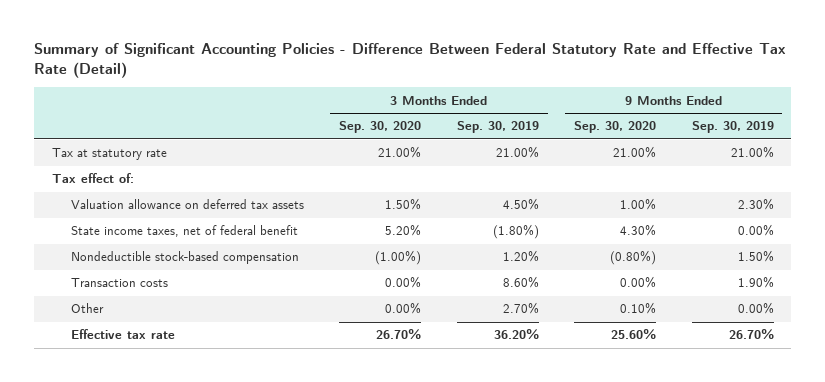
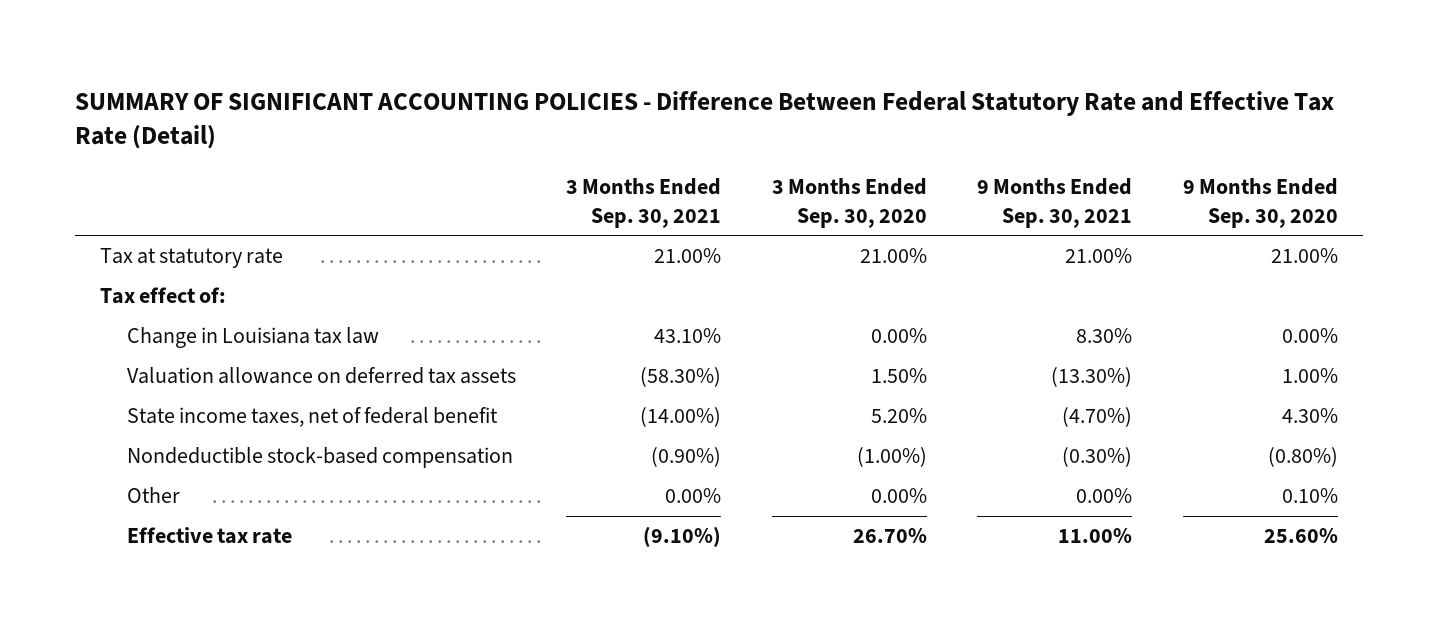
[33,43,786,79] Summary of Significant Accounting Policies - Difference Between Federal Statutory Rate and Effective Tax Rate (Detail) -> [75,90,1335,150] SUMMARY OF SIGNIFICANT ACCOUNTING POLICIES - Difference Between Federal Statutory Rate and Effective Tax Rate (Detail)
[456,121,539,134] Sep. 30, 2019 -> none
[691,121,774,134] Sep. 30, 2019 -> none
none -> [566,177,722,228] 3 Months Ended Sep. 30, 2021
none -> [977,177,1133,228] 9 Months Ended Sep. 30, 2021
none -> [127,327,380,349] Change in Louisiana tax law
[70,278,168,288] Transaction costs -> none

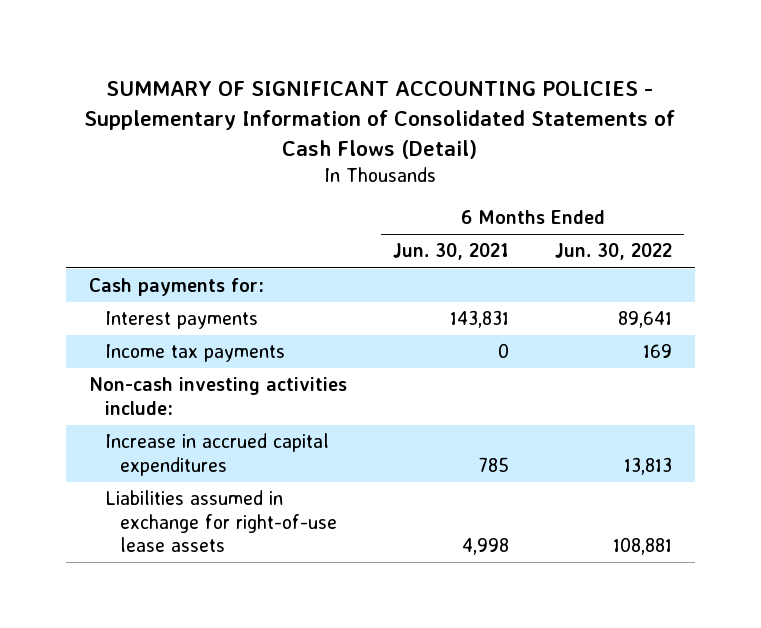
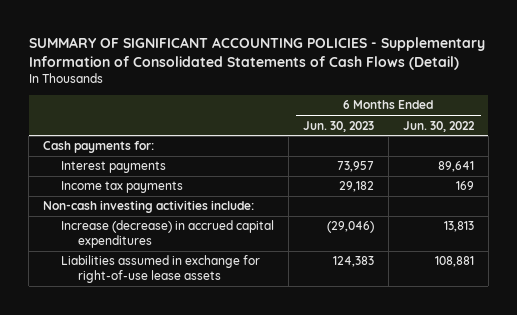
[392,243,509,261] Jun. 30, 2021 -> none
none -> [302,120,374,132] Jun. 30, 2023
[104,433,329,476] Increase in accrued capital expenditures -> [60,220,274,249] Increase (decrease) in accrued capital expenditures

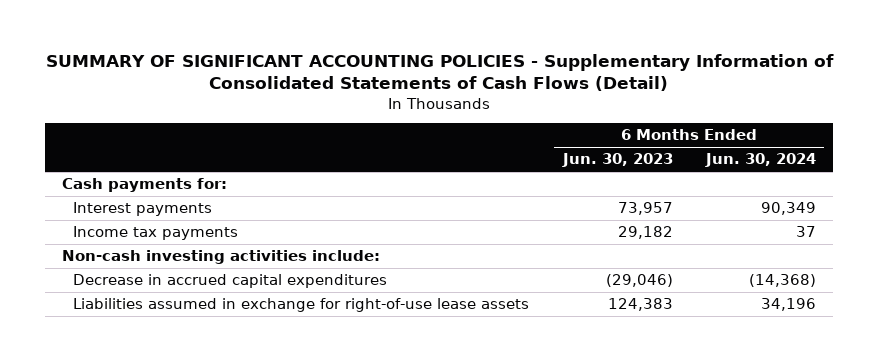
[402,120,475,132] Jun. 30, 2022 -> none
none -> [704,153,816,168] Jun. 30, 2024
[60,220,274,249] Increase (decrease) in accrued capital expenditures -> [73,274,388,289] Decrease in accrued capital expenditures

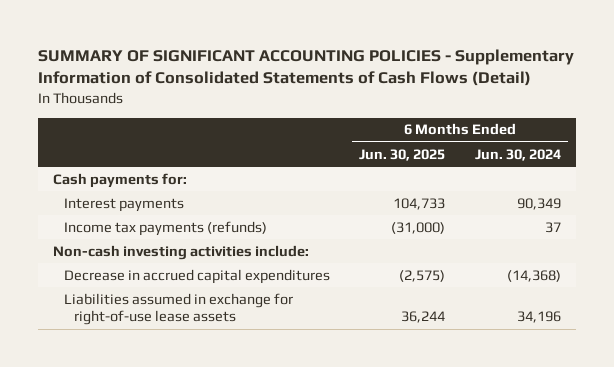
[561,153,673,168] Jun. 30, 2023 -> none
none -> [359,148,446,161] Jun. 30, 2025
[73,226,239,241] Income tax payments -> [63,220,267,236] Income tax payments (refunds)

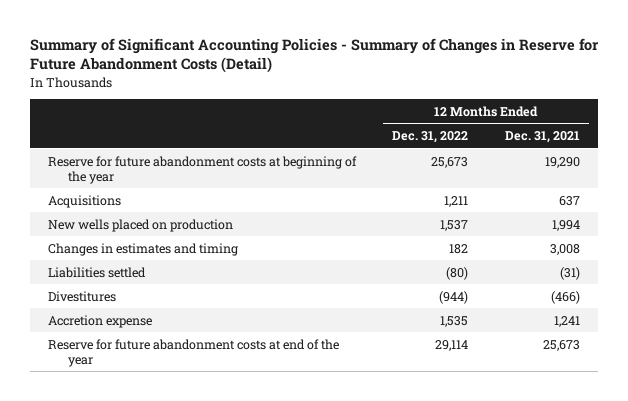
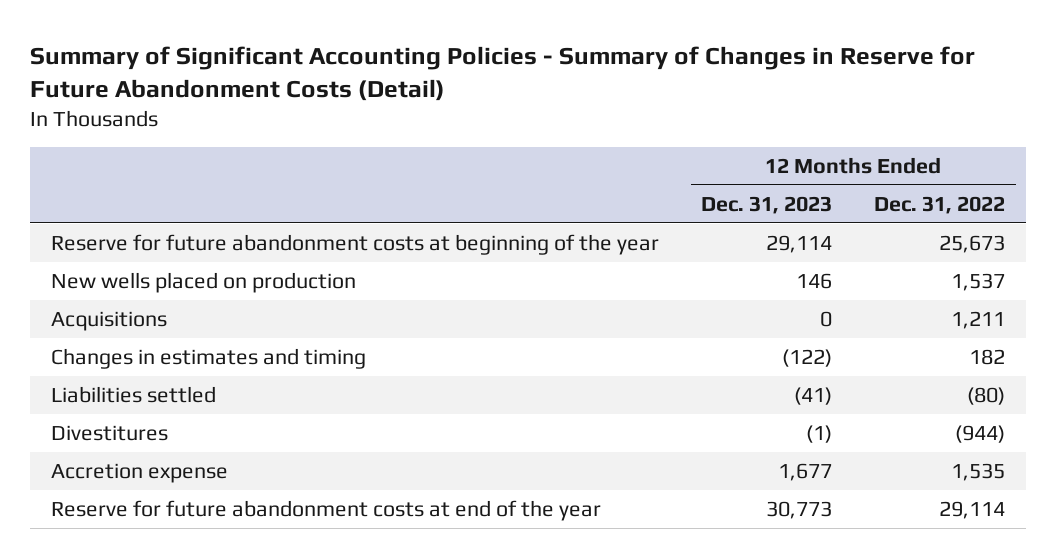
[504,131,580,144] Dec. 31, 2021 -> none
none -> [701,195,833,214] Dec. 31, 2023
[48,194,122,208] Acquisitions -> [51,310,168,331] Acquisitions

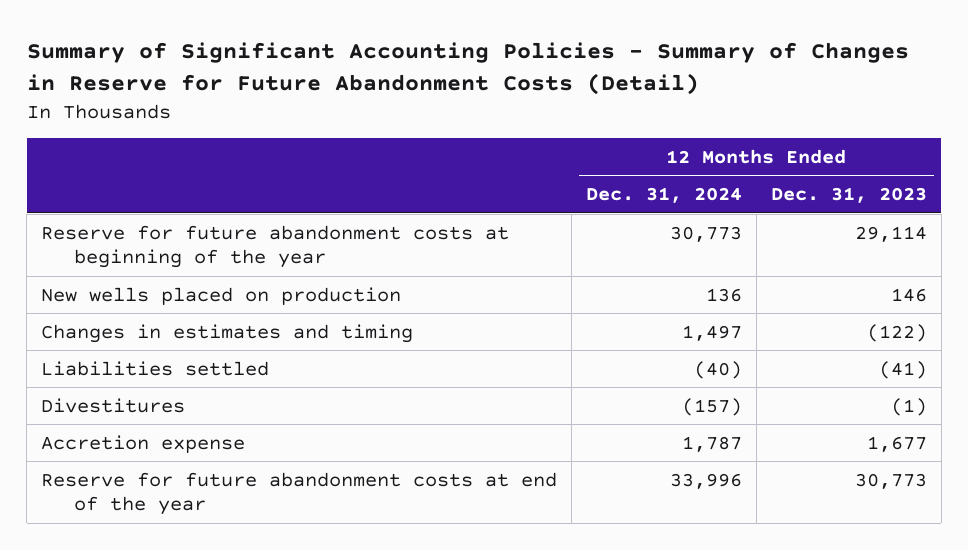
[874,195,1006,214] Dec. 31, 2022 -> none
none -> [585,187,742,204] Dec. 31, 2024
[51,310,168,331] Acquisitions -> none

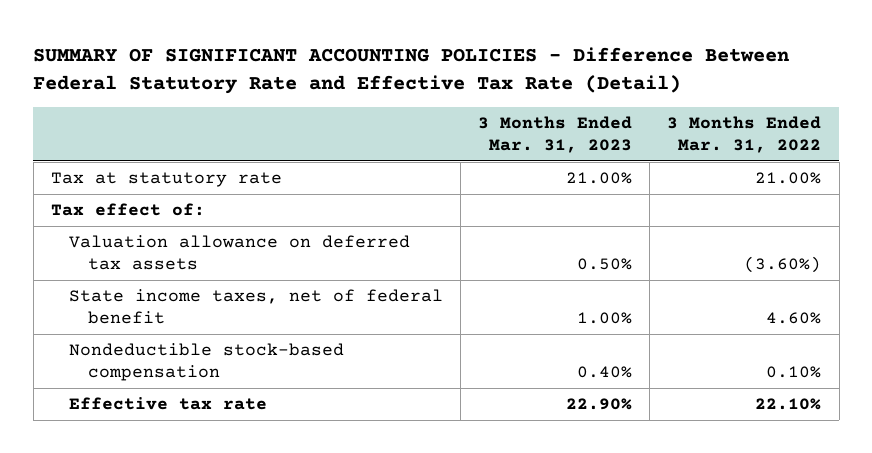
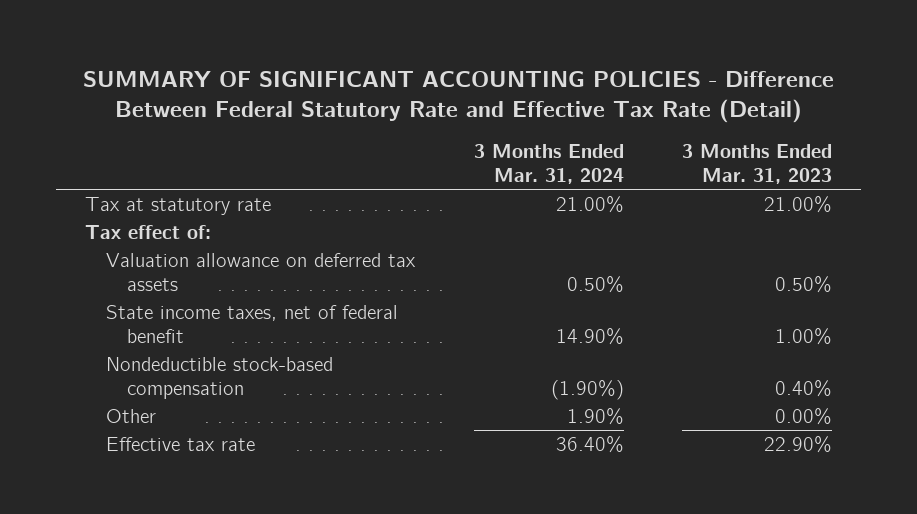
[667,116,822,153] 3 Months Ended Mar. 31, 2022 -> none
none -> [473,144,624,184] 3 Months Ended Mar. 31, 2024
none -> [106,409,157,424] Other

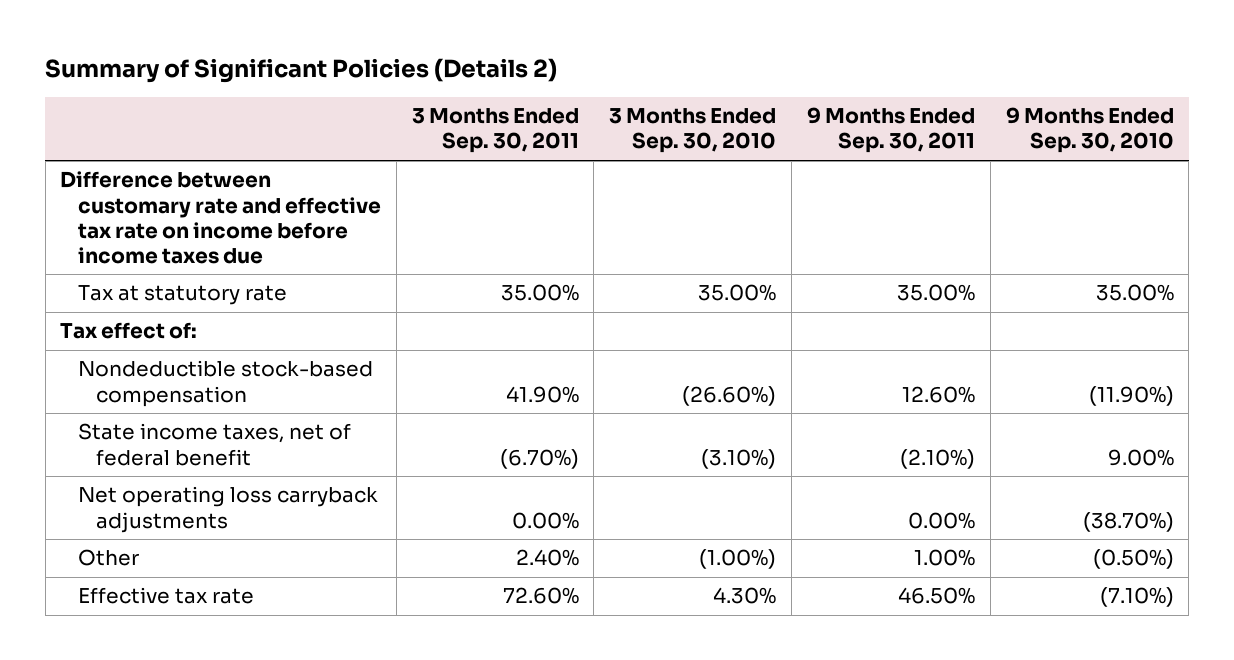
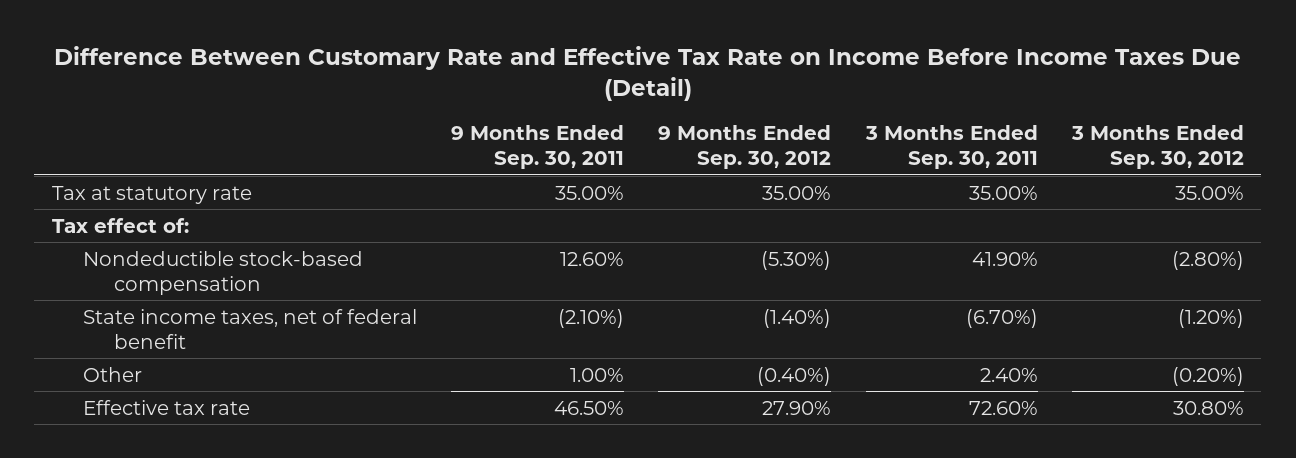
[45,57,558,83] Summary of Significant Policies (Details 2) -> [53,46,1241,102] Difference Between Customary Rate and Effective Tax Rate on Income Before Income Taxes Due (Detail)
[609,108,777,154] 3 Months Ended Sep. 30, 2010 -> none
[1005,107,1174,154] 9 Months Ended Sep. 30, 2010 -> none
none -> [658,124,832,169] 9 Months Ended Sep. 30, 2012
none -> [1071,124,1245,169] 3 Months Ended Sep. 30, 2012
[60,171,382,264] Difference between customary rate and effective tax rate on income before income taxes due -> none
[78,486,379,533] Net operating loss carryback adjustments -> none

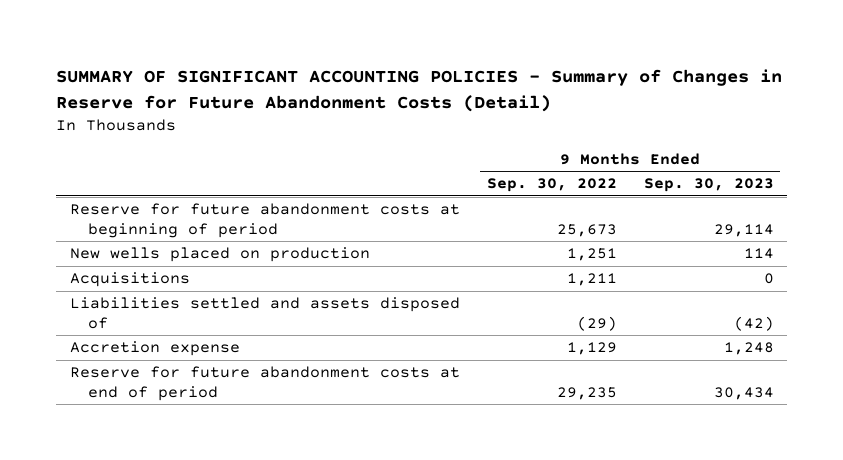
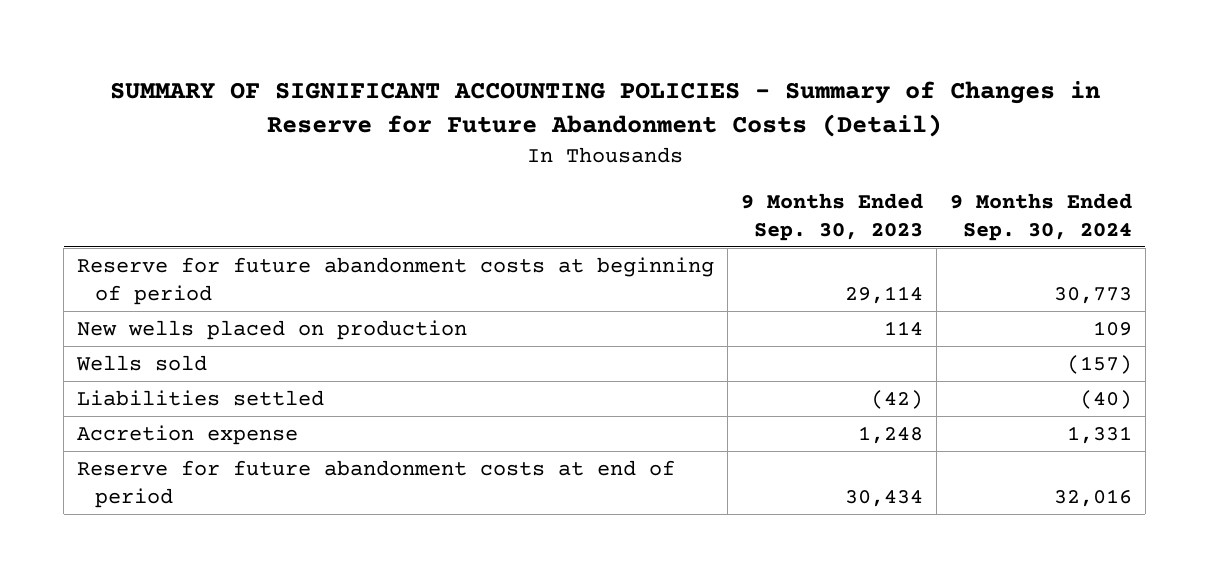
[486,178,617,193] Sep. 30, 2022 -> none
none -> [949,192,1132,241] 9 Months Ended Sep. 30, 2024
[69,272,190,288] Acquisitions -> none
none -> [76,354,208,371] Wells sold
[69,297,460,329] Liabilities settled and assets disposed of -> [77,389,325,406] Liabilities settled

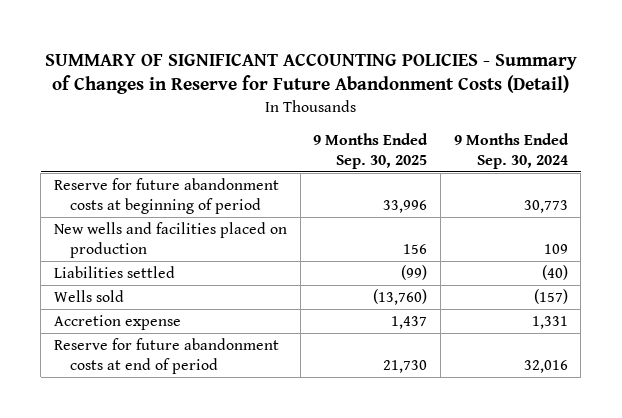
[741,192,924,241] 9 Months Ended Sep. 30, 2023 -> none
none -> [313,132,429,169] 9 Months Ended Sep. 30, 2025
[77,319,468,340] New wells placed on production -> [54,222,288,258] New wells and facilities placed on production
[76,354,208,371] Wells sold -> [54,290,125,303] Wells sold

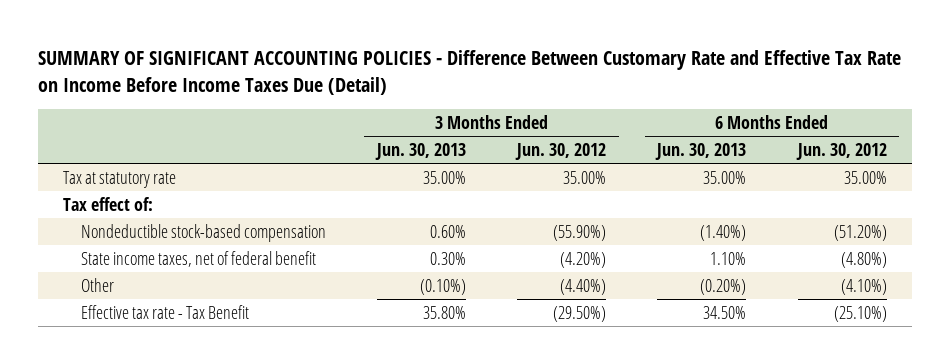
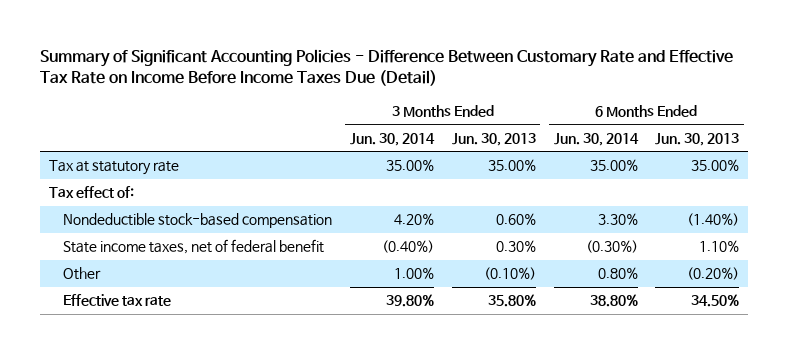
[37,49,901,95] SUMMARY OF SIGNIFICANT ACCOUNTING POLICIES - Difference Between Customary Rate and Effective Tax Rate on Income Before Income Taxes Due (Detail) -> [39,48,733,87] Summary of Significant Accounting Policies - Difference Between Customary Rate and Effective Tax Rate on Income Before Income Taxes Due (Detail)
[515,143,607,161] Jun. 30, 2012 -> none
[795,143,887,161] Jun. 30, 2012 -> none
none -> [349,132,435,146] Jun. 30, 2014
none -> [553,132,639,146] Jun. 30, 2014
[80,304,249,319] Effective tax rate - Tax Benefit -> [62,294,171,307] Effective tax rate

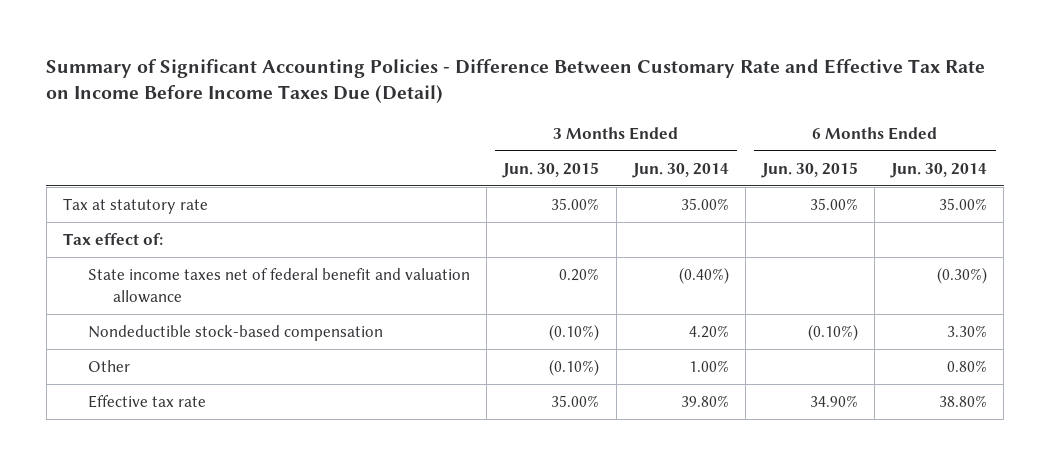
[451,132,536,146] Jun. 30, 2013 -> none
[655,132,740,146] Jun. 30, 2013 -> none
none -> [502,161,600,178] Jun. 30, 2015
none -> [761,161,859,178] Jun. 30, 2015
none -> [88,267,471,303] State income taxes net of federal benefit and valuation allowance
[62,239,324,255] State income taxes, net of federal benefit -> none

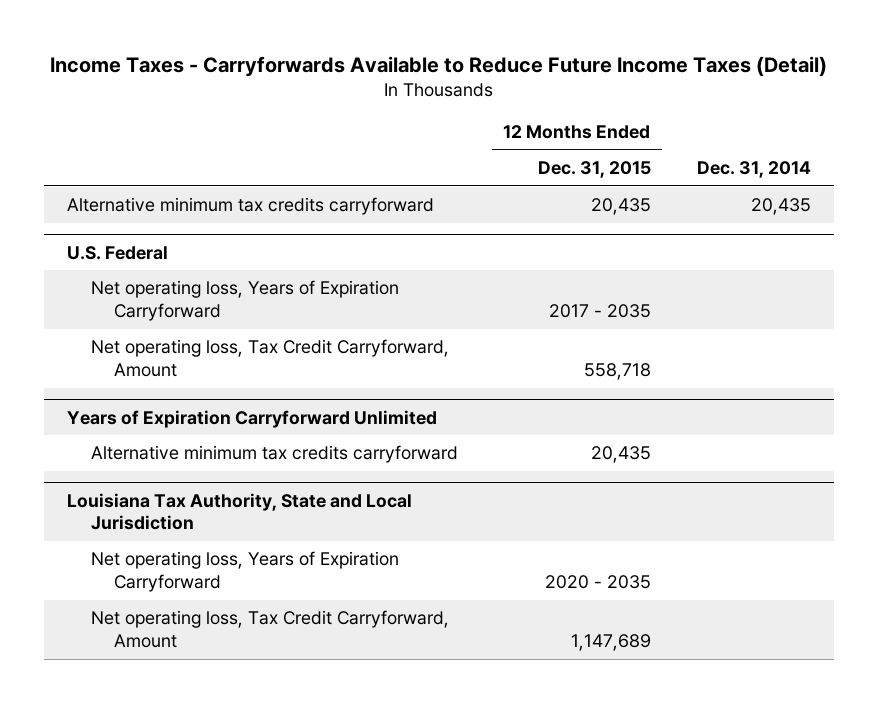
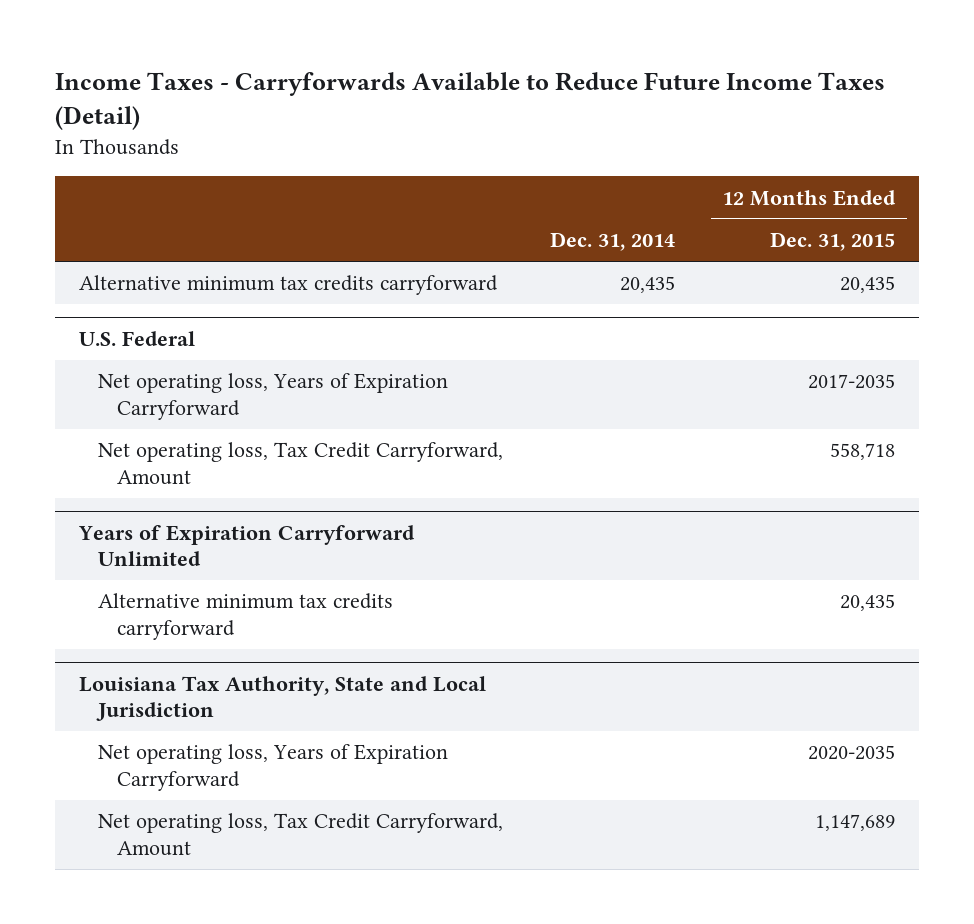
[548,304,651,319] 2017 - 2035 -> [808,374,896,390] 2017-2035
[544,575,651,590] 2020 - 2035 -> [808,745,896,761] 2020-2035

